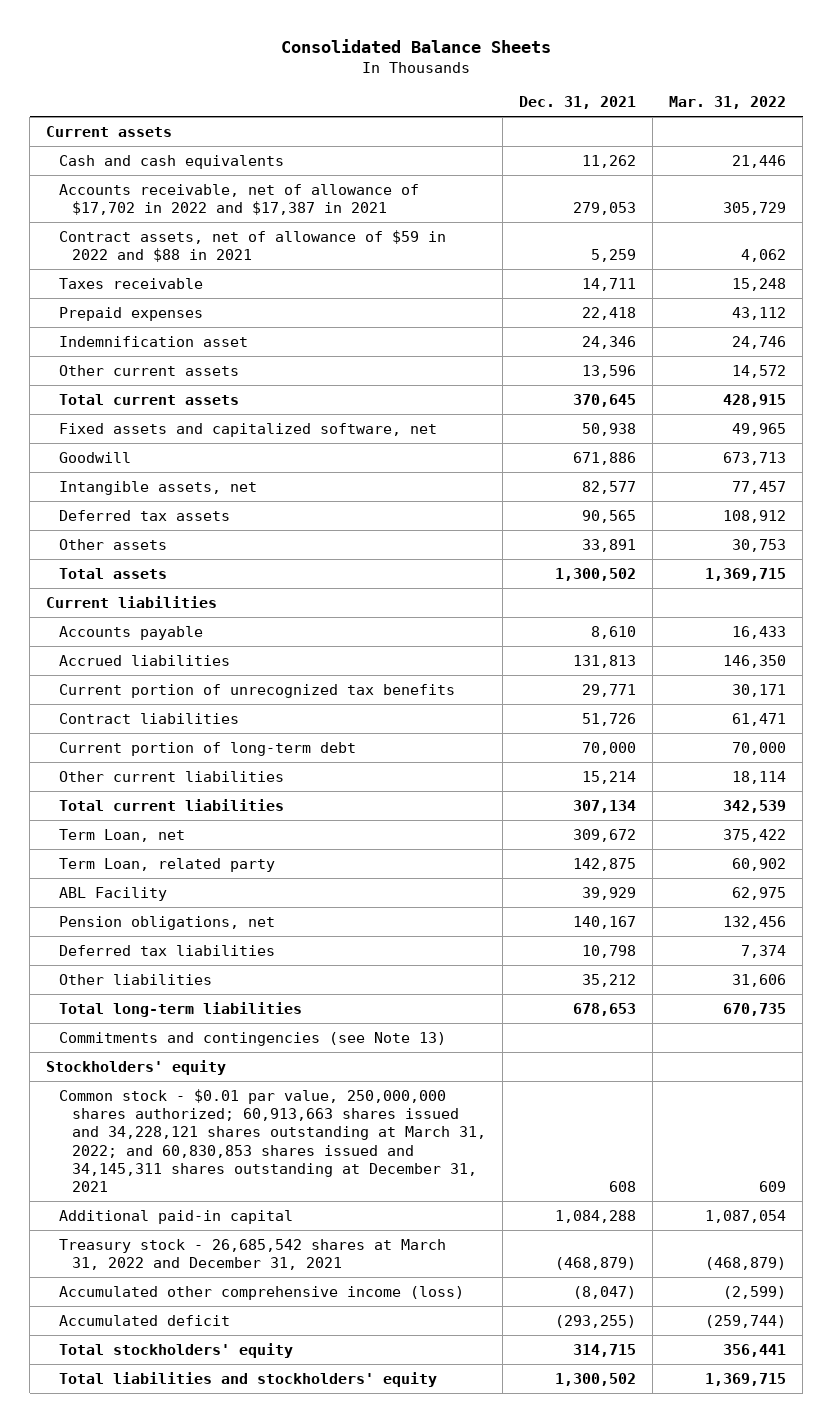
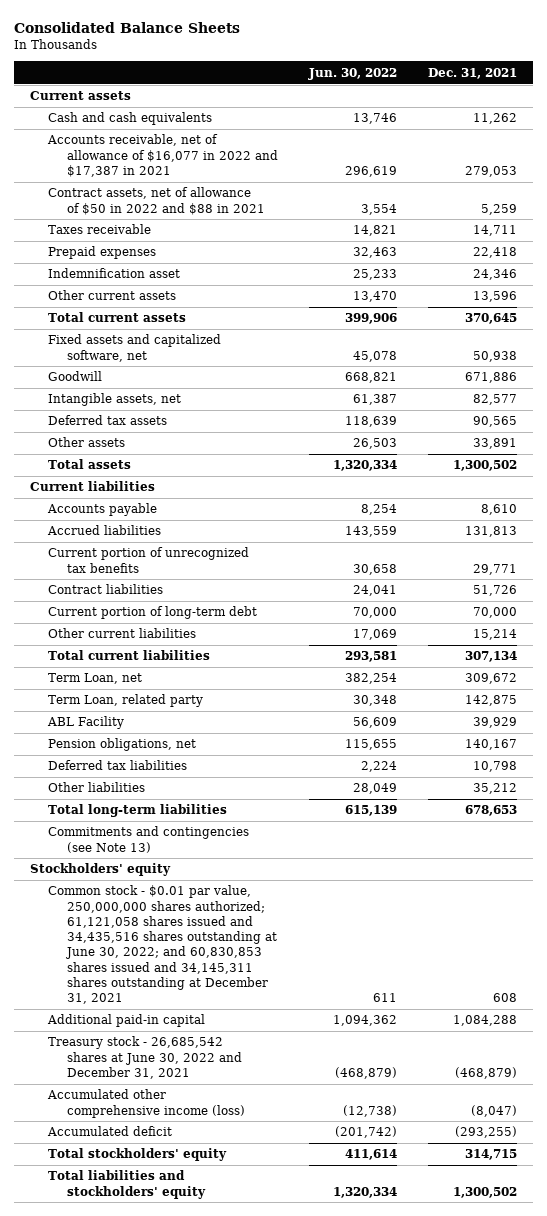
[669,96,787,110] Mar. 31, 2022 -> none
none -> [308,67,398,80] Jun. 30, 2022
[59,183,420,216] Accounts receivable, net of allowance of $17,702 in 2022 and $17,387 in 2021 -> [47,134,279,177] Accounts receivable, net of allowance of $16,077 in 2022 and $17,387 in 2021
[59,229,447,263] Contract assets, net of allowance of $59 in 2022 and $88 in 2021 -> [48,187,266,215] Contract assets, net of allowance of $50 in 2022 and $88 in 2021
[59,1088,487,1193] Common stock - $0.01 par value, 250,000,000 shares authorized; 60,913,663 shares issued and 34,228,121 shares outstanding at March 31, 2022; and 60,830,853 shares issued and 34,145,311 shares outstanding at December 31, 2021 -> [48,885,278,1005] Common stock - $0.01 par value, 250,000,000 shares authorized; 61,121,058 shares issued and 34,435,516 shares outstanding at June 30, 2022; and 60,830,853 shares issued and 34,145,311 shares outstanding at December 31, 2021
[59,1238,447,1271] Treasury stock - 26,685,542 shares at March 31, 2022 and December 31, 2021 -> [48,1036,243,1079] Treasury stock - 26,685,542 shares at June 30, 2022 and December 31, 2021

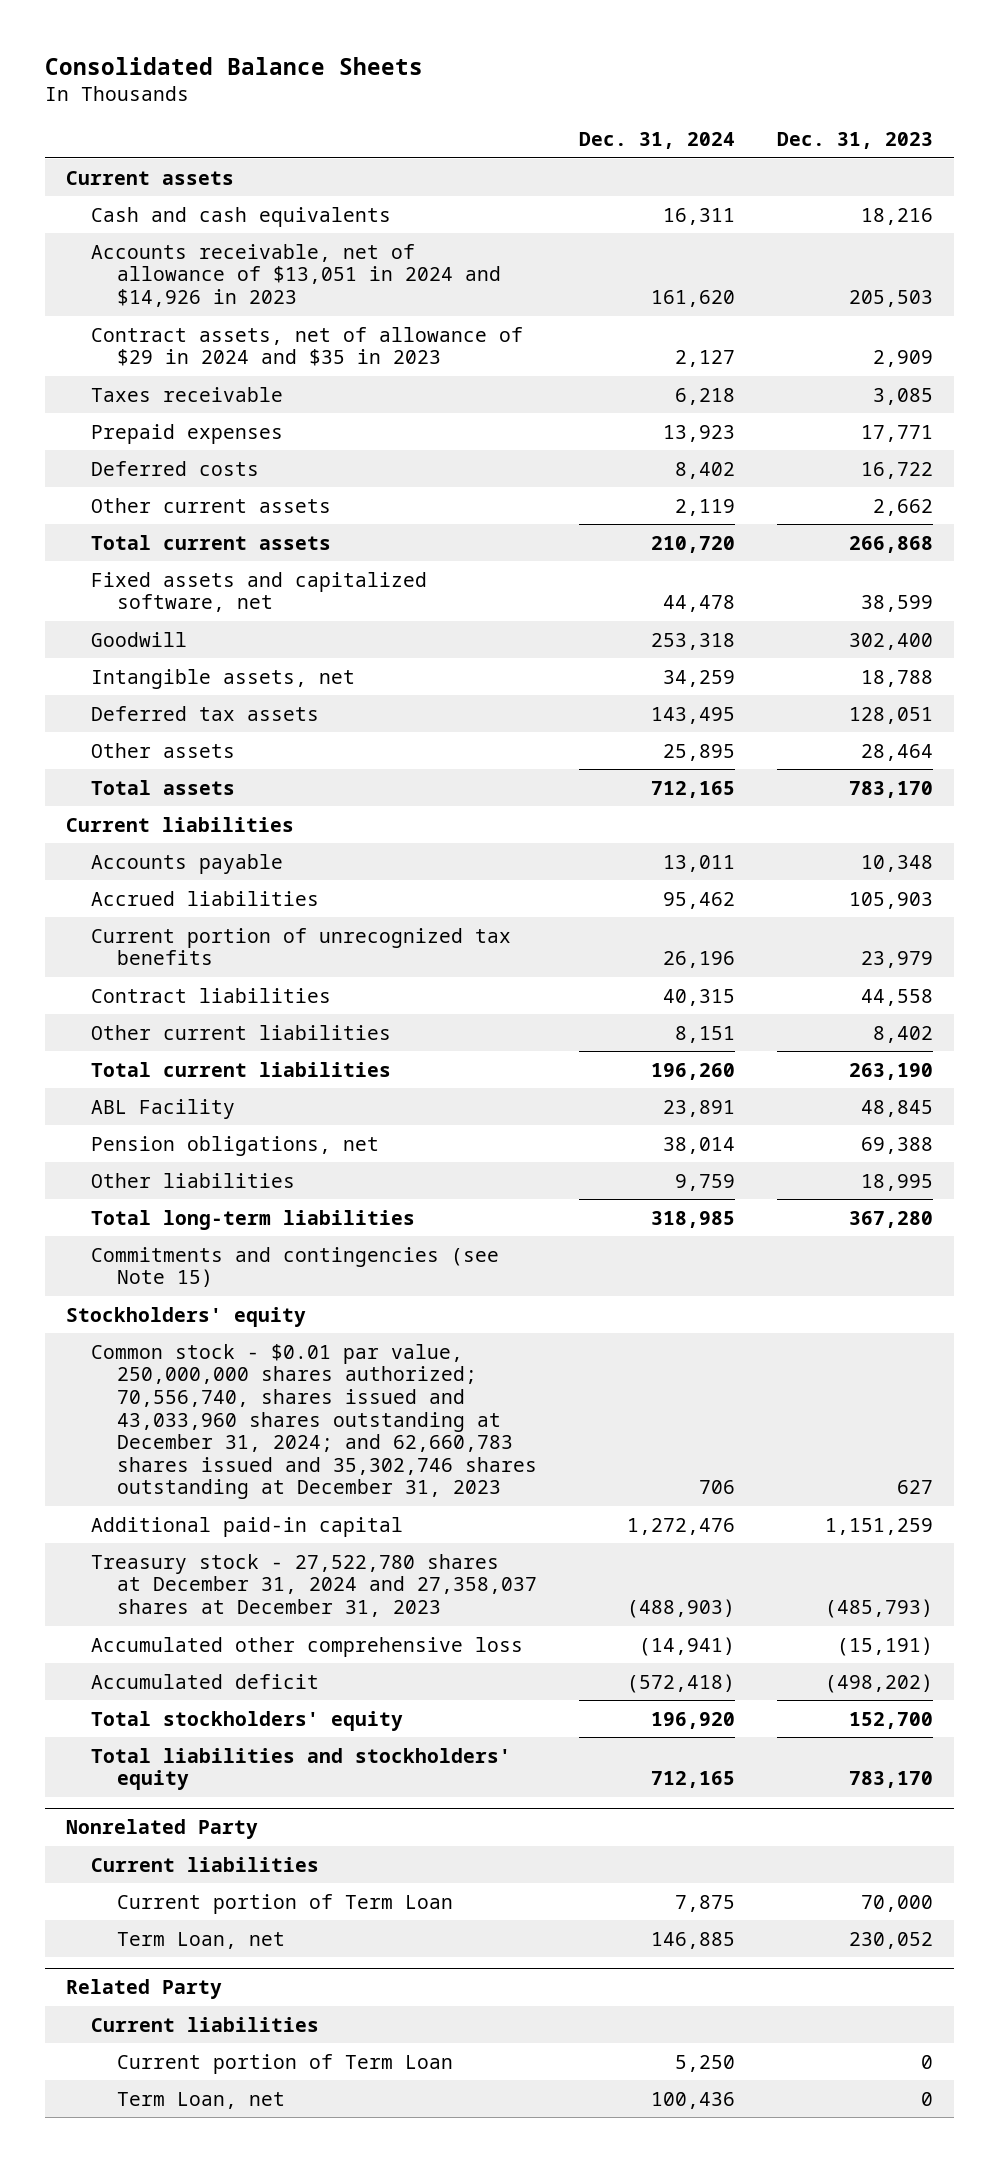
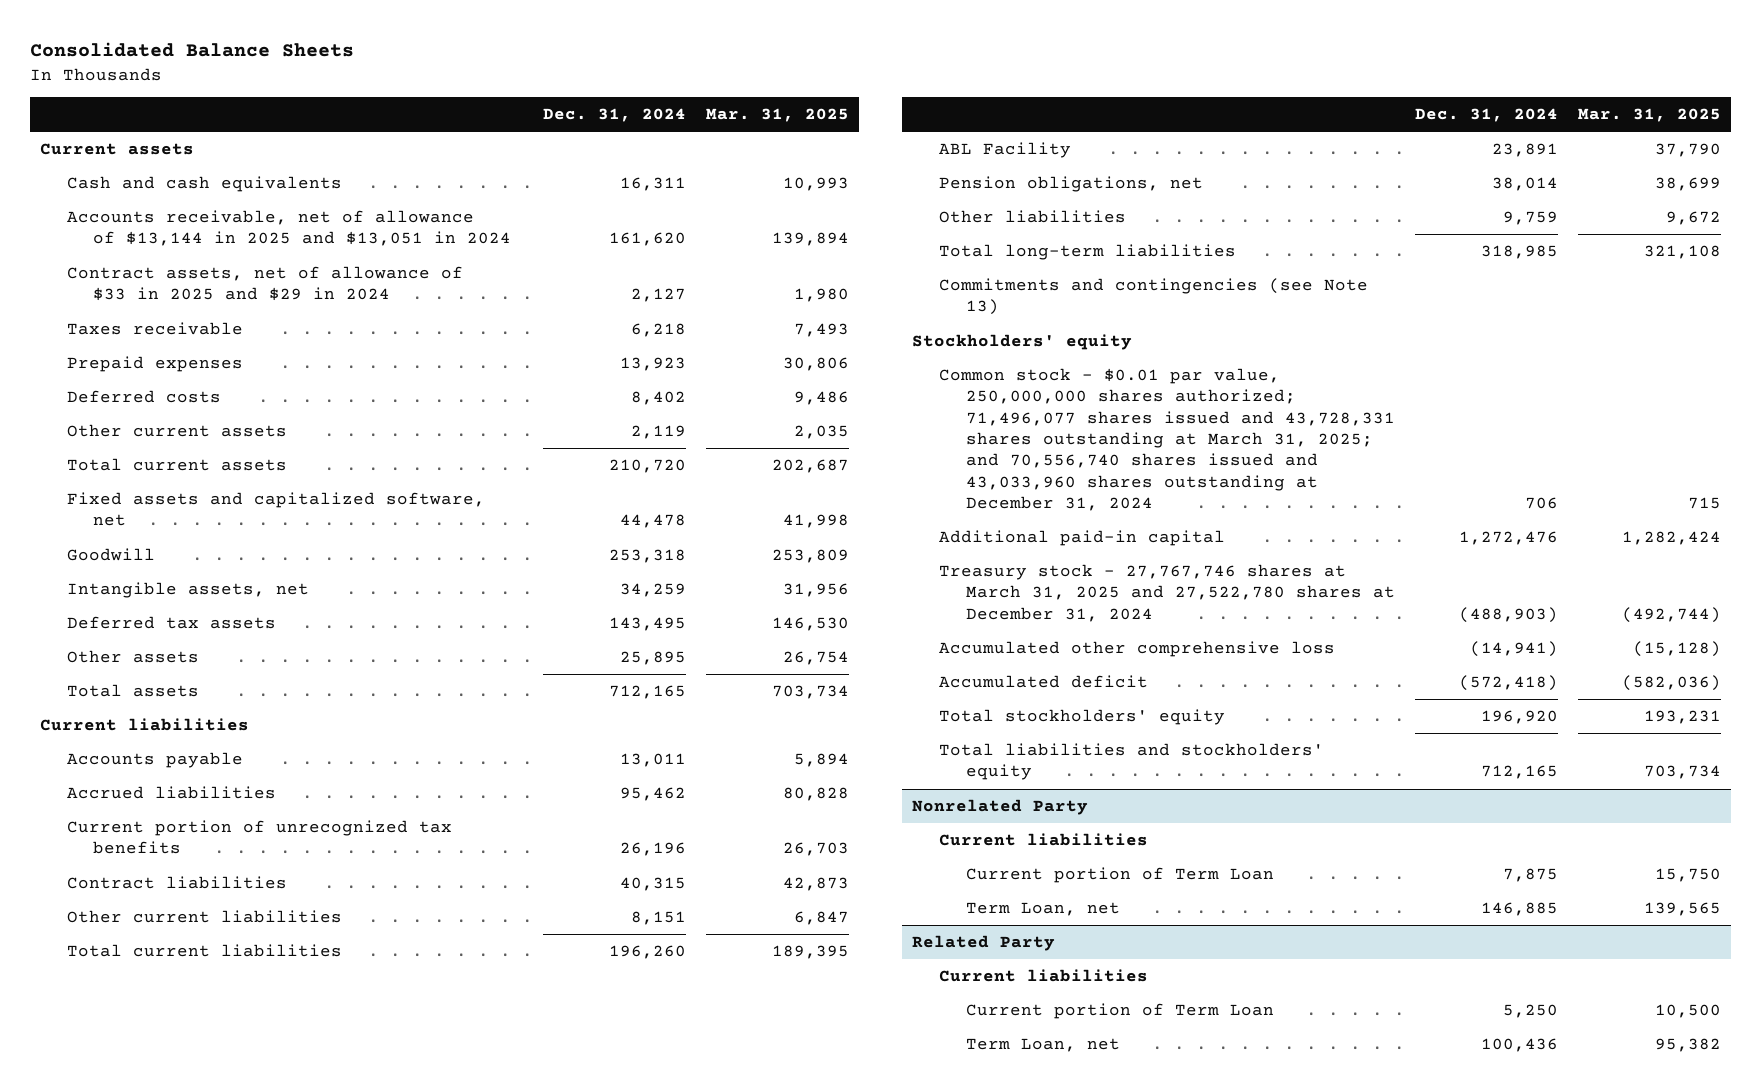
[776,132,933,150] Dec. 31, 2023 -> none
none -> [705,108,849,123] Mar. 31, 2025
[91,243,501,307] Accounts receivable, net of allowance of $13,051 in 2024 and $14,926 in 2023 -> [66,210,512,247] Accounts receivable, net of allowance of $13,144 in 2025 and $13,051 in 2024
[91,326,524,367] Contract assets, net of allowance of $29 in 2024 and $35 in 2023 -> [66,266,463,302] Contract assets, net of allowance of $33 in 2025 and $29 in 2024
[91,1246,500,1288] Commitments and contingencies (see Note 15) -> [939,278,1369,316] Commitments and contingencies (see Note 13)
[91,1343,537,1500] Common stock - $0.01 par value, 250,000,000 shares authorized; 70,556,740, shares issued and 43,033,960 shares outstanding at December 31, 2024; and 62,660,783 shares issued and 35,302,746 shares outstanding at December 31, 2023 -> [939,368,1395,511] Common stock - $0.01 par value, 250,000,000 shares authorized; 71,496,077 shares issued and 43,728,331 shares outstanding at March 31, 2025; and 70,556,740 shares issued and 43,033,960 shares outstanding at December 31, 2024
[91,1553,537,1617] Treasury stock - 27,522,780 shares at December 31, 2024 and 27,358,037 shares at December 31, 2023 -> [939,564,1395,622] Treasury stock - 27,767,746 shares at March 31, 2025 and 27,522,780 shares at December 31, 2024

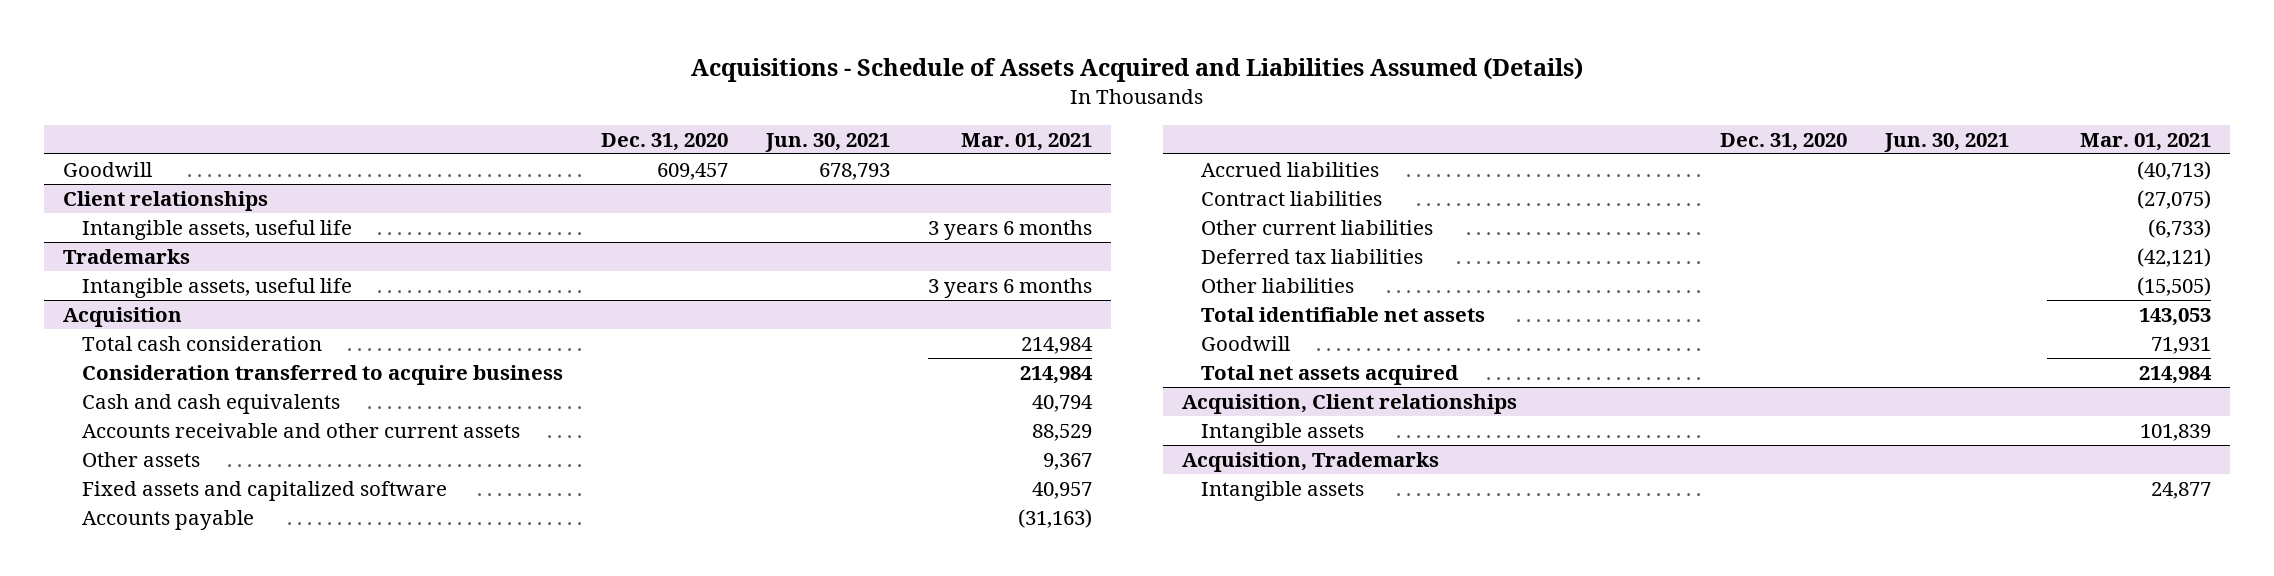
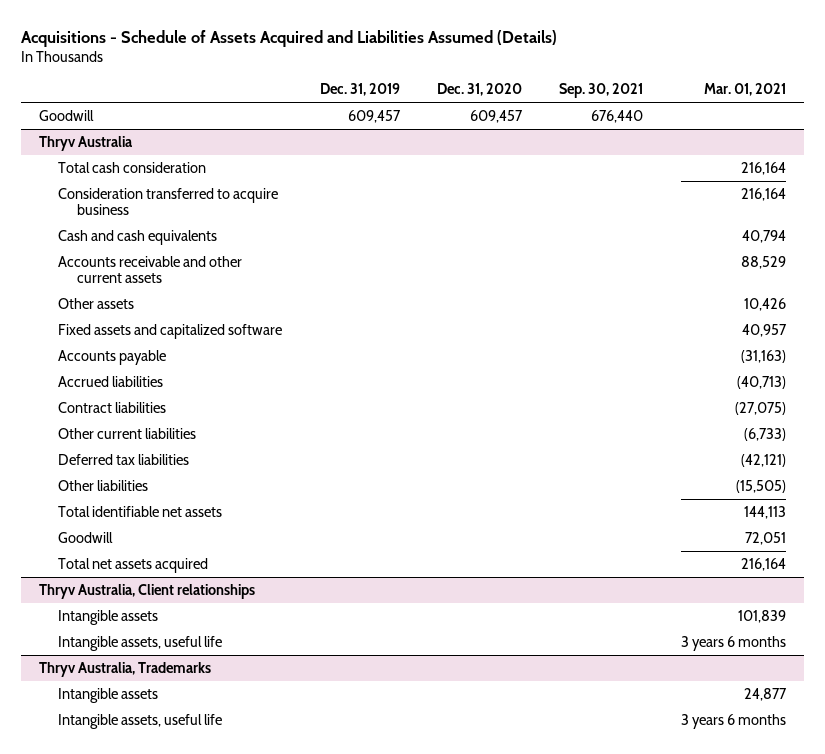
[765,132,891,152] Jun. 30, 2021 -> none
none -> [319,83,400,97] Dec. 31, 2019
none -> [559,83,644,99] Sep. 30, 2021
[63,191,269,212] Client relationships -> none
[82,220,353,241] Intangible assets, useful life -> none
[63,249,191,265] Trademarks -> none
[82,278,353,299] Intangible assets, useful life -> none
[63,307,183,328] Acquisition -> none
none -> [39,135,134,151] Thryv Australia
[1021,337,1094,355] 214,984 -> [740,161,786,175] 216,164
[1020,366,1094,385] 214,984 -> [740,187,786,201] 216,164
[1043,453,1093,471] 9,367 -> [743,297,786,311] 10,426
[1182,394,1518,415] Acquisition, Client relationships -> none
[2139,308,2212,327] 143,053 -> [743,505,786,519] 144,113
[2151,337,2212,355] 71,931 -> [744,531,786,545] 72,051
[2139,366,2213,385] 214,984 -> [740,557,786,571] 216,164
none -> [39,583,256,599] Thryv Australia, Client relationships
[1182,452,1440,473] Acquisition, Trademarks -> none
none -> [58,635,223,651] Intangible assets, useful life
none -> [39,661,212,677] Thryv Australia, Trademarks
none -> [58,713,223,729] Intangible assets, useful life

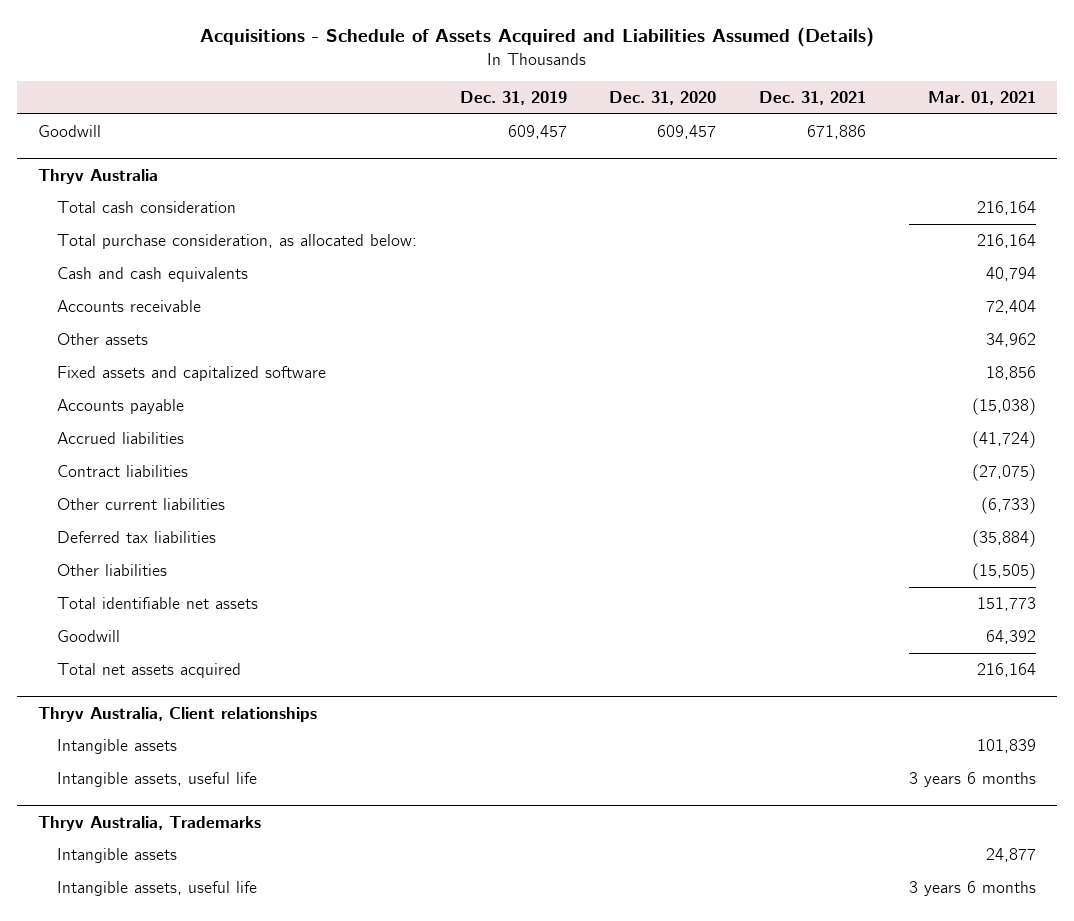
[559,83,644,99] Sep. 30, 2021 -> none
none -> [758,91,866,106] Dec. 31, 2021
[58,187,279,216] Consideration transferred to acquire business -> [57,234,418,250] Total purchase consideration, as allocated below:
[58,255,243,284] Accounts receivable and other current assets -> none
none -> [57,300,202,313] Accounts receivable
[743,297,786,311] 10,426 -> [985,333,1036,348] 34,962
[741,323,787,337] 40,957 -> [985,366,1036,381] 18,856
[740,349,786,363] (31,163) -> [971,398,1036,416] (15,038)
[736,375,786,389] (40,713) -> [971,431,1036,449] (41,724)
[740,453,786,467] (42,121) -> [971,530,1036,548] (35,884)
[743,505,786,519] 144,113 -> [976,597,1036,612] 151,773
[744,531,786,545] 72,051 -> [985,630,1036,645] 64,392

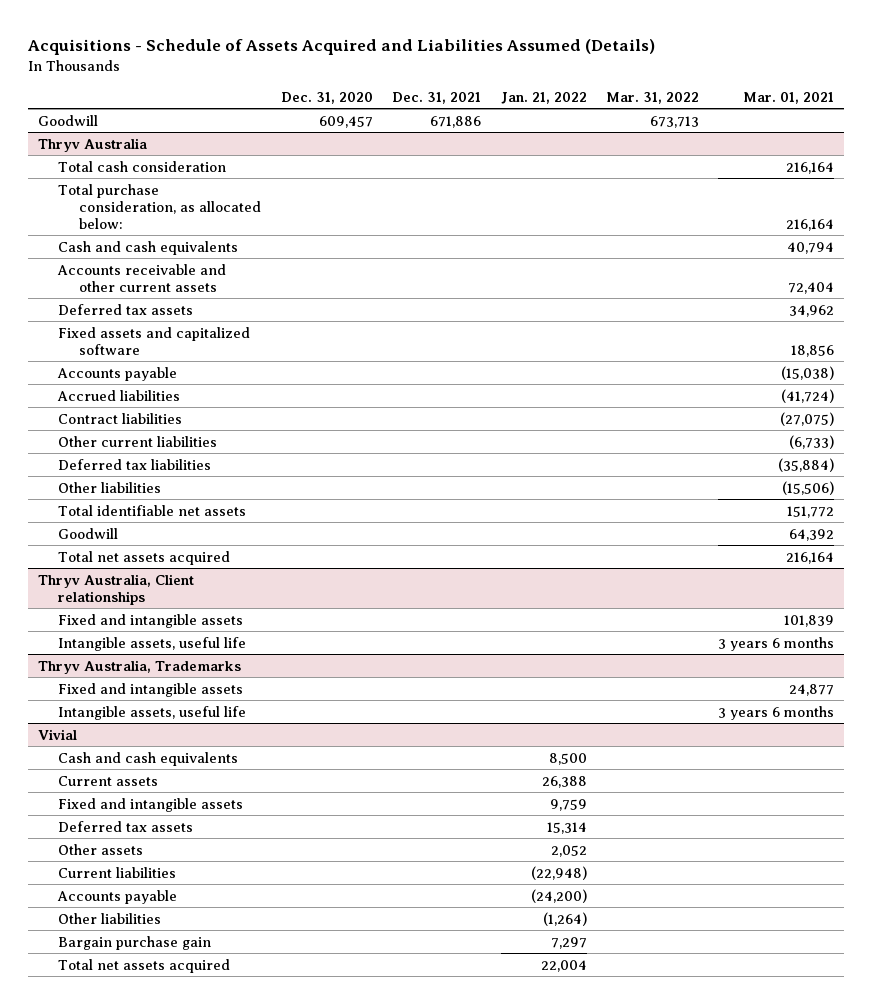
[459,91,567,106] Dec. 31, 2019 -> none
none -> [500,91,587,104] Jan. 21, 2022
none -> [605,91,699,104] Mar. 31, 2022
[57,300,202,313] Accounts receivable -> [57,263,227,292] Accounts receivable and other current assets
[57,333,149,346] Other assets -> [58,303,194,315] Deferred tax assets
[971,563,1036,581] (15,505) -> [782,480,835,495] (15,506)
[976,597,1036,612] 151,773 -> [787,505,835,518] 151,772
[57,739,178,755] Intangible assets -> [58,613,244,628] Fixed and intangible assets
[57,848,178,864] Intangible assets -> [58,682,244,697] Fixed and intangible assets
none -> [37,728,77,740] Vivial
none -> [58,751,239,766] Cash and cash equivalents
none -> [58,775,159,786] Current assets
none -> [58,797,244,812] Fixed and intangible assets
none -> [58,820,194,832] Deferred tax assets
none -> [58,843,144,855] Other assets
none -> [58,866,177,878] Current liabilities
none -> [57,889,178,904] Accounts payable
none -> [58,912,162,924] Other liabilities
none -> [58,935,212,950] Bargain purchase gain
none -> [58,958,231,973] Total net assets acquired

